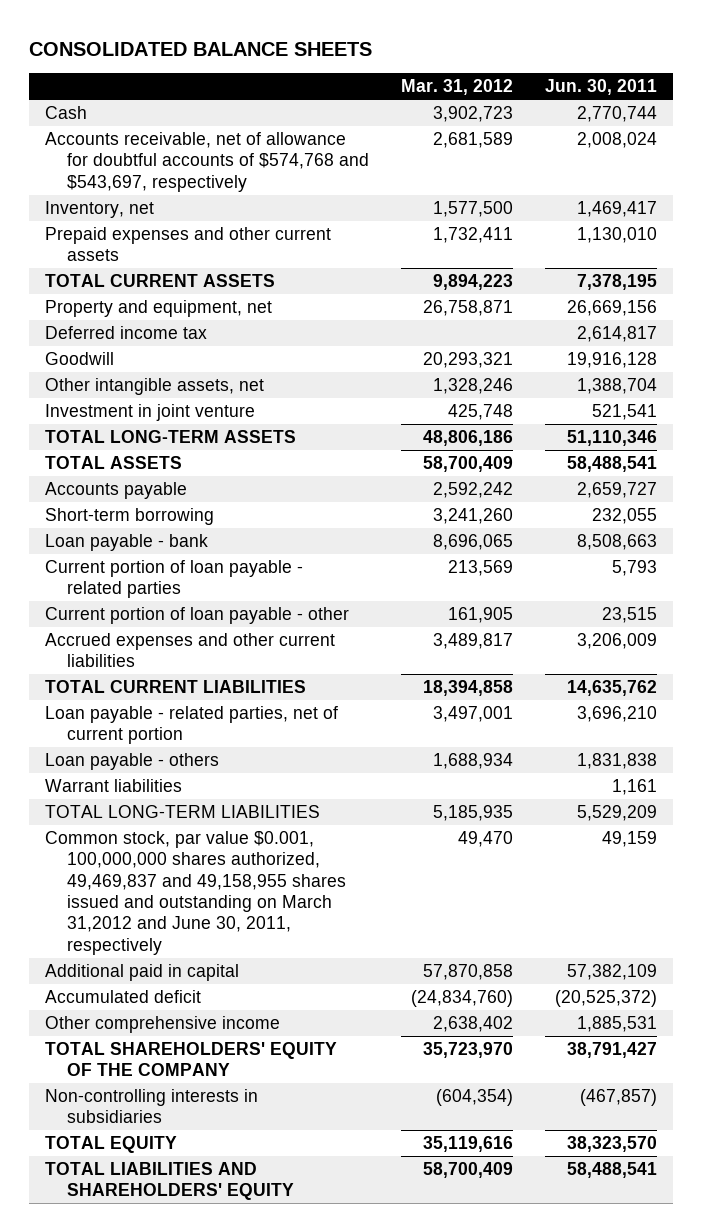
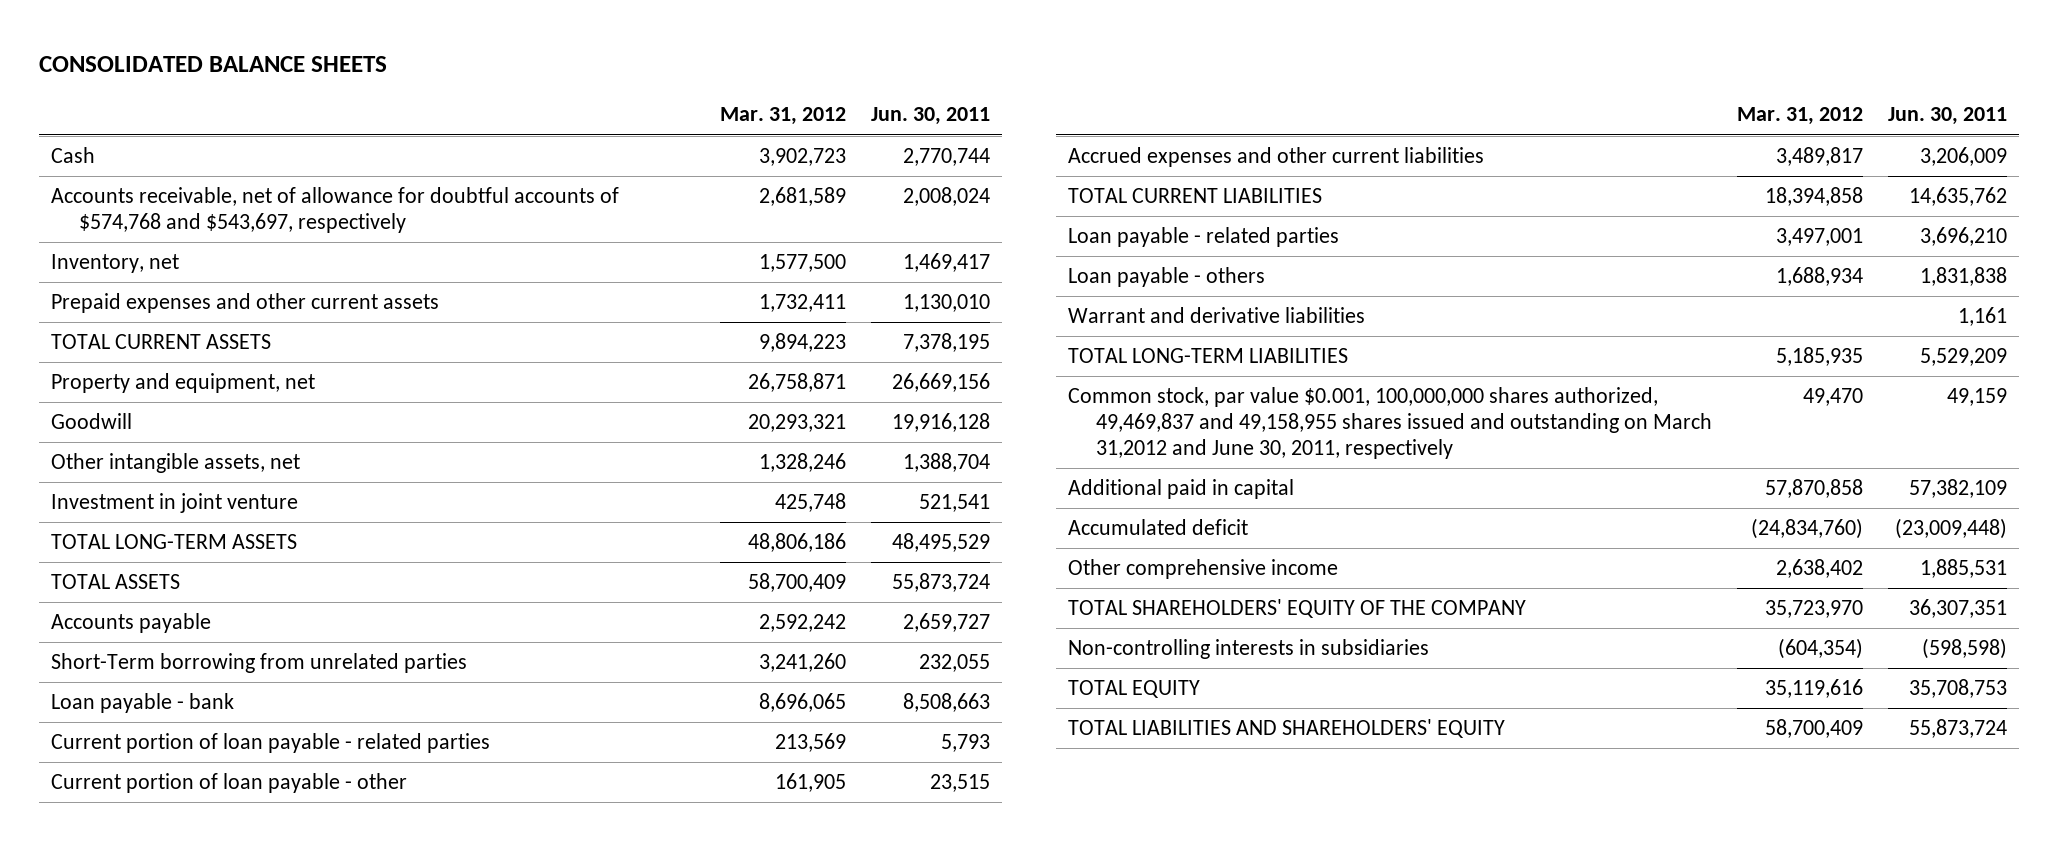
[44,325,207,339] Deferred income tax -> none
[566,429,657,446] 51,110,346 -> [891,533,990,553] 48,495,529
[566,455,657,472] 58,488,541 -> [891,573,990,593] 55,873,724
[44,507,214,525] Short-term borrowing -> [51,653,468,674] Short-Term borrowing from unrelated parties
[44,705,338,745] Loan payable - related parties, net of current portion -> [1068,227,1340,248] Loan payable - related parties
[44,778,182,792] Warrant liabilities -> [1068,307,1366,324] Warrant and derivative liabilities
[554,989,657,1007] (20,525,372) -> [1894,518,2007,540] (23,009,448)
[566,1041,657,1058] 38,791,427 -> [1908,599,2007,619] 36,307,351
[579,1088,657,1106] (467,857) -> [1921,638,2007,660] (598,598)
[566,1135,657,1152] 38,323,570 -> [1908,679,2007,699] 35,708,753
[566,1161,657,1178] 58,488,541 -> [1908,719,2007,739] 55,873,724

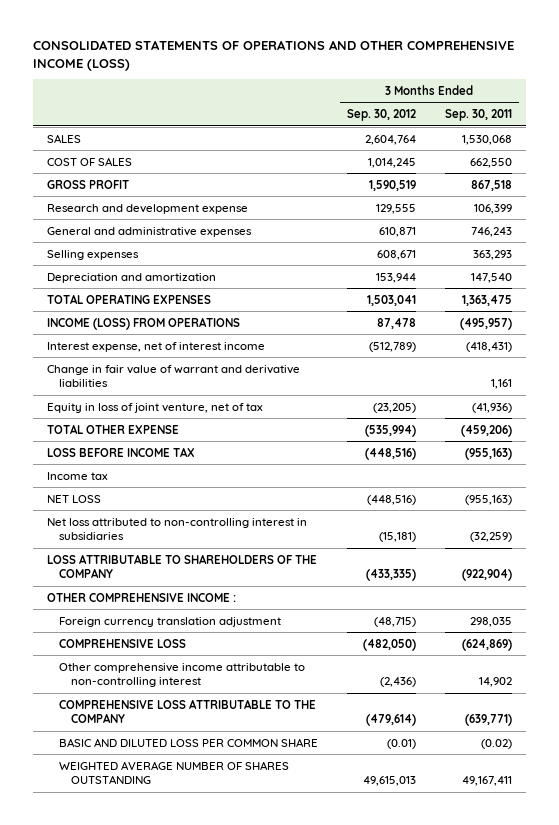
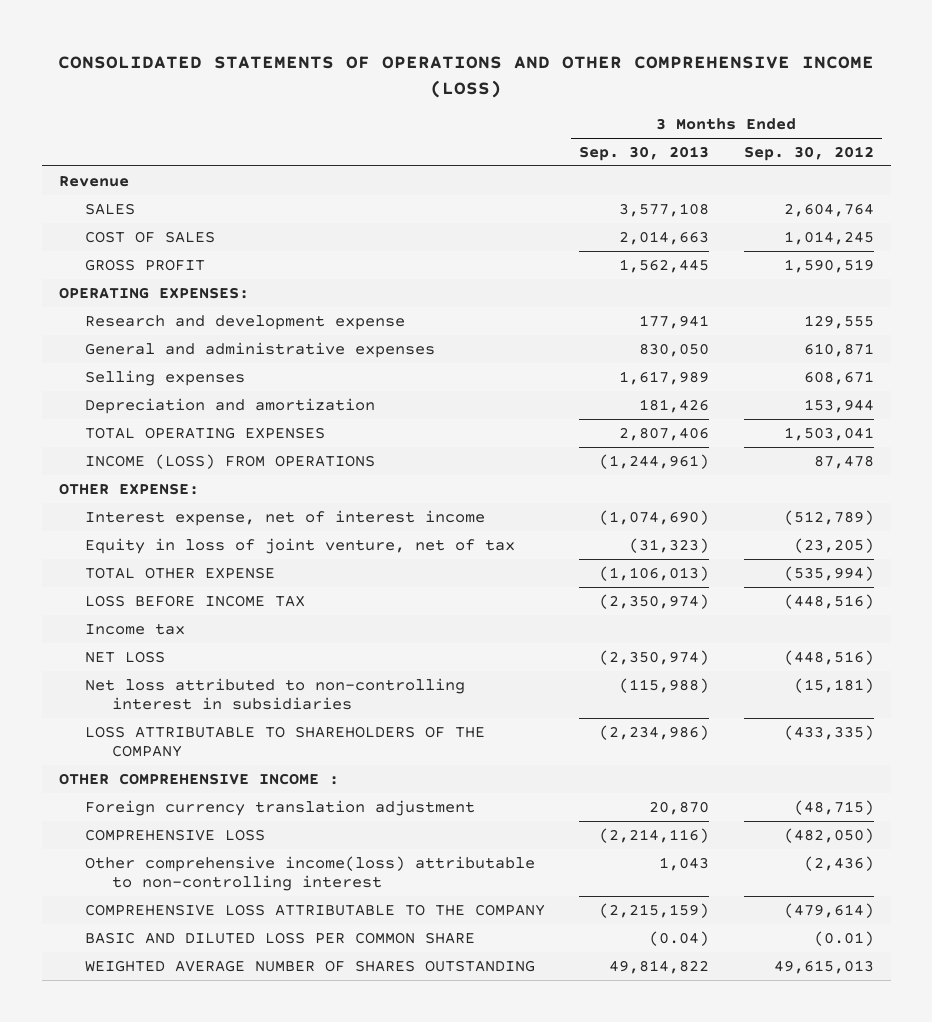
[444,109,512,122] Sep. 30, 2011 -> none
none -> [579,145,710,161] Sep. 30, 2013
none -> [58,175,129,187] Revenue
none -> [58,286,249,299] OPERATING EXPENSES:
none -> [58,482,199,495] OTHER EXPENSE:
[47,364,301,388] Change in fair value of warrant and derivative liabilities -> none
[59,662,306,688] Other comprehensive income attributable to non-controlling interest -> [85,855,536,892] Other comprehensive income(loss) attributable to non-controlling interest

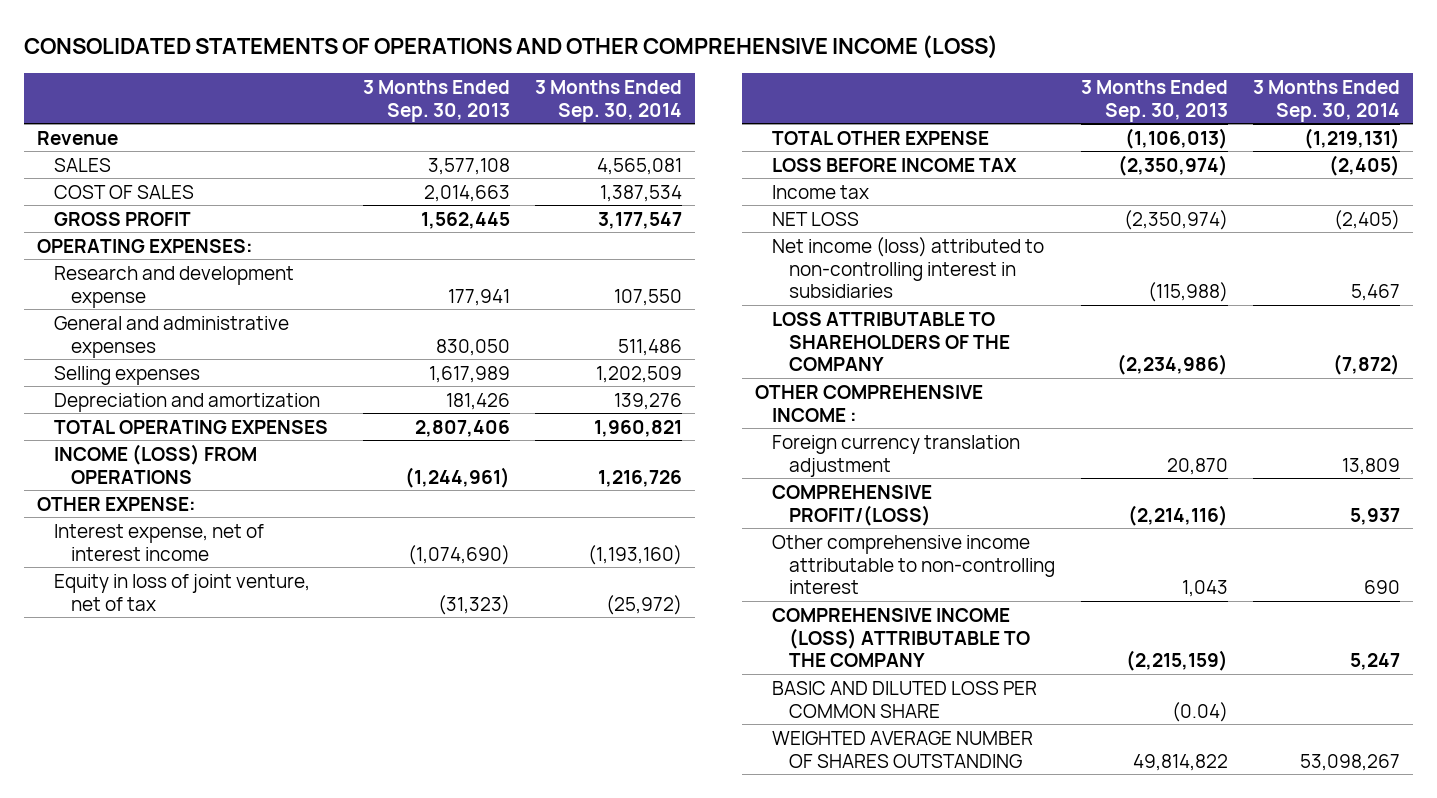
[743,145,874,161] Sep. 30, 2012 -> none
none -> [534,79,682,122] 3 Months Ended Sep. 30, 2014
[85,677,466,711] Net loss attributed to non-controlling interest in subsidiaries -> [772,236,1045,299] Net income (loss) attributed to non-controlling interest in subsidiaries
[85,828,266,841] COMPREHENSIVE LOSS -> [772,484,933,526] COMPREHENSIVE PROFIT/(LOSS)
[85,855,536,892] Other comprehensive income(loss) attributable to non-controlling interest -> [772,534,1056,595] Other comprehensive income attributable to non-controlling interest
[85,903,546,916] COMPREHENSIVE LOSS ATTRIBUTABLE TO THE COMPANY -> [772,607,1031,668] COMPREHENSIVE INCOME (LOSS) ATTRIBUTABLE TO THE COMPANY

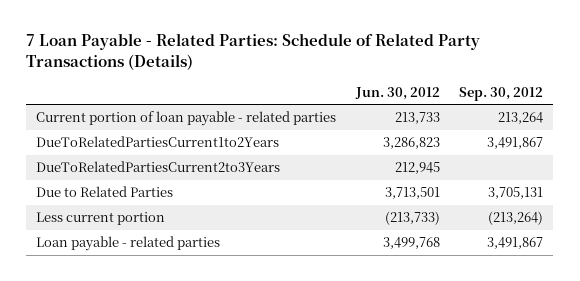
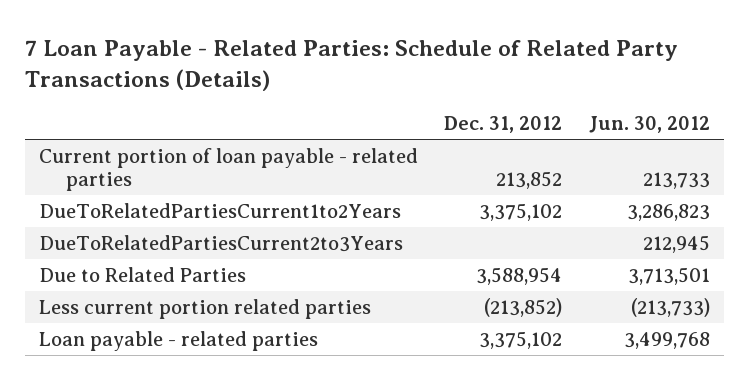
[459,86,544,101] Sep. 30, 2012 -> none
none -> [444,116,563,134] Dec. 31, 2012
[36,212,166,226] Less current portion -> [38,298,371,319] Less current portion related parties

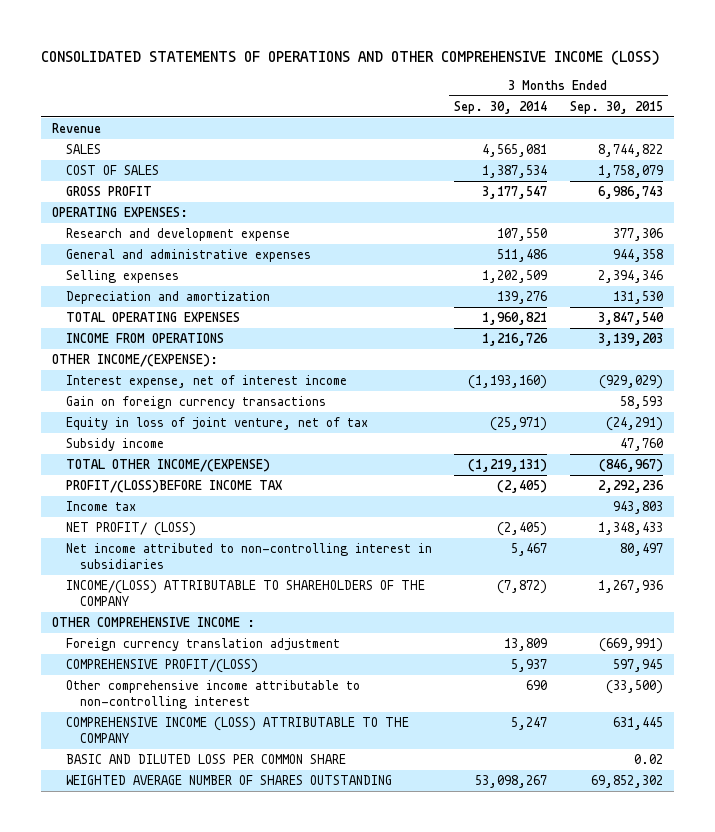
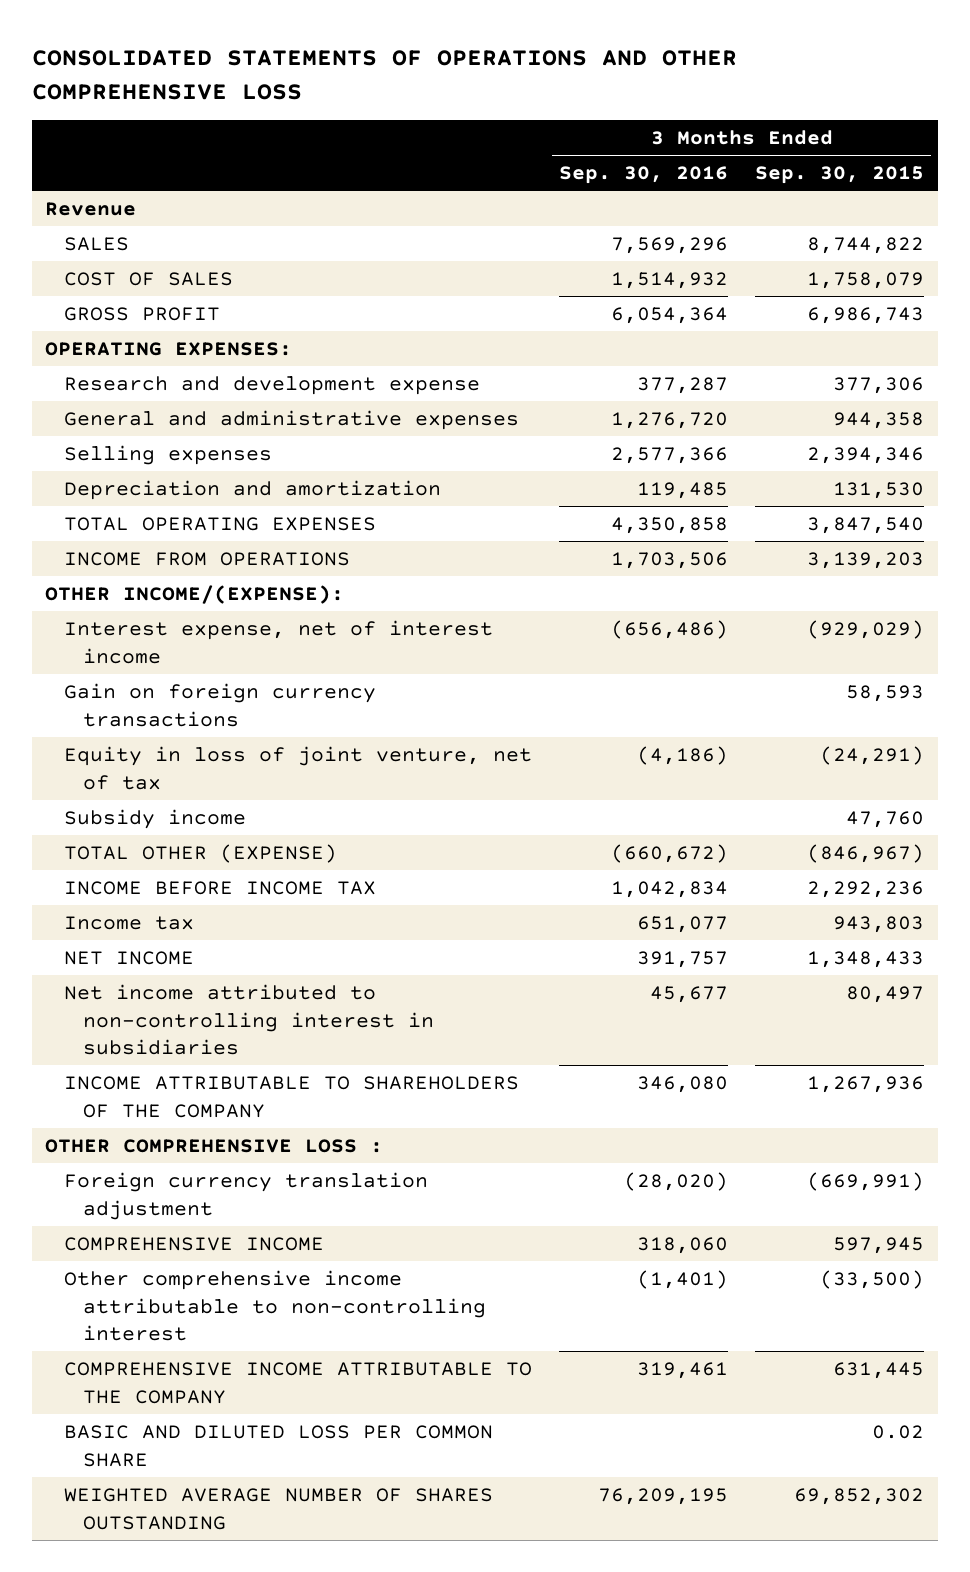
[41,49,661,65] CONSOLIDATED STATEMENTS OF OPERATIONS AND OTHER COMPREHENSIVE INCOME (LOSS) -> [31,50,737,100] CONSOLIDATED STATEMENTS OF OPERATIONS AND OTHER COMPREHENSIVE LOSS
[454,100,548,114] Sep. 30, 2014 -> none
none -> [559,165,729,184] Sep. 30, 2016
[66,459,271,473] TOTAL OTHER INCOME/(EXPENSE) -> [64,843,338,863] TOTAL OTHER (EXPENSE)
[66,480,284,494] PROFIT/(LOSS)BEFORE INCOME TAX -> [64,880,377,895] INCOME BEFORE INCOME TAX
[66,522,197,537] NET PROFIT/ (LOSS) -> [64,950,195,965] NET INCOME
[66,580,426,607] INCOME/(LOSS) ATTRIBUTABLE TO SHAREHOLDERS OF THE COMPANY -> [64,1075,520,1118] INCOME ATTRIBUTABLE TO SHAREHOLDERS OF THE COMPANY
[52,617,256,628] OTHER COMPREHENSIVE INCOME : -> [45,1138,384,1153] OTHER COMPREHENSIVE LOSS :
[66,659,259,674] COMPREHENSIVE PROFIT/(LOSS) -> [64,1236,325,1251] COMPREHENSIVE INCOME
[66,717,410,744] COMPREHENSIVE INCOME (LOSS) ATTRIBUTABLE TO THE COMPANY -> [64,1361,533,1404] COMPREHENSIVE INCOME ATTRIBUTABLE TO THE COMPANY

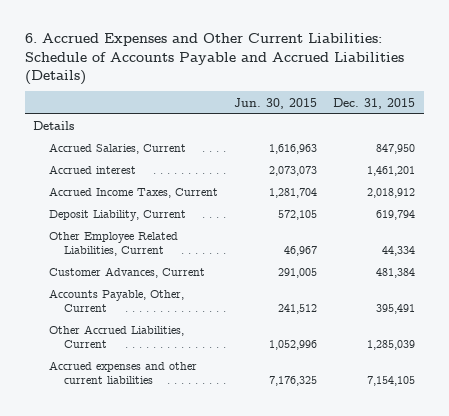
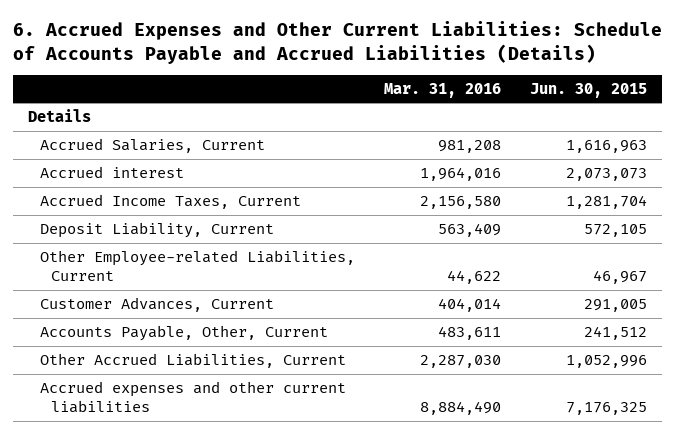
[333,97,416,109] Dec. 31, 2015 -> none
none -> [383,82,501,98] Mar. 31, 2016
[48,232,178,257] Other Employee Related Liabilities, Current -> [39,250,355,282] Other Employee-related Liabilities, Current

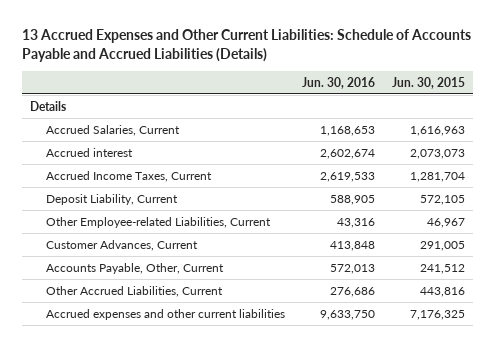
[13,21,663,64] 6. Accrued Expenses and Other Current Liabilities: Schedule of Accounts Payable and Accrued Liabilities (Details) -> [21,29,471,62] 13 Accrued Expenses and Other Current Liabilities: Schedule of Accounts Payable and Accrued Liabilities (Details)
[383,82,501,98] Mar. 31, 2016 -> none
none -> [301,76,375,89] Jun. 30, 2016
[566,355,648,369] 1,052,996 -> [419,286,465,297] 443,816

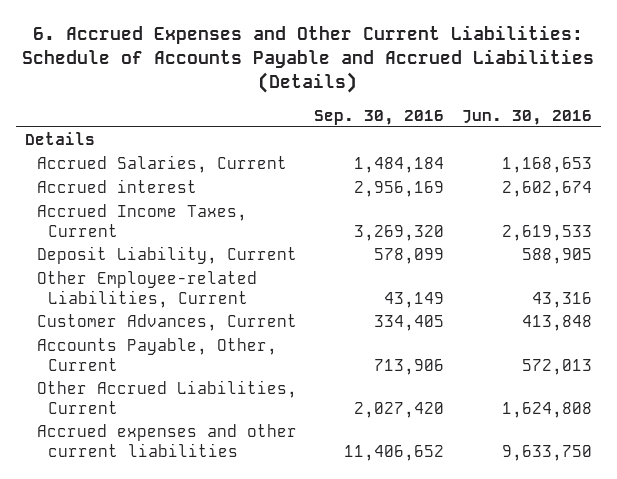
[21,29,471,62] 13 Accrued Expenses and Other Current Liabilities: Schedule of Accounts Payable and Accrued Liabilities (Details) -> [22,25,595,94] 6. Accrued Expenses and Other Current Liabilities: Schedule of Accounts Payable and Accrued Liabilities (Details)
[391,76,465,89] Jun. 30, 2015 -> none
none -> [314,109,445,125] Sep. 30, 2016
[329,286,375,297] 276,686 -> [501,401,592,418] 1,624,808

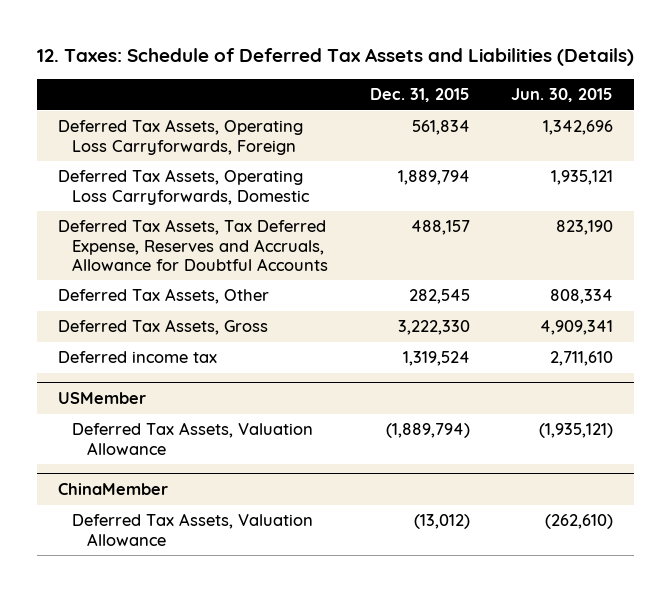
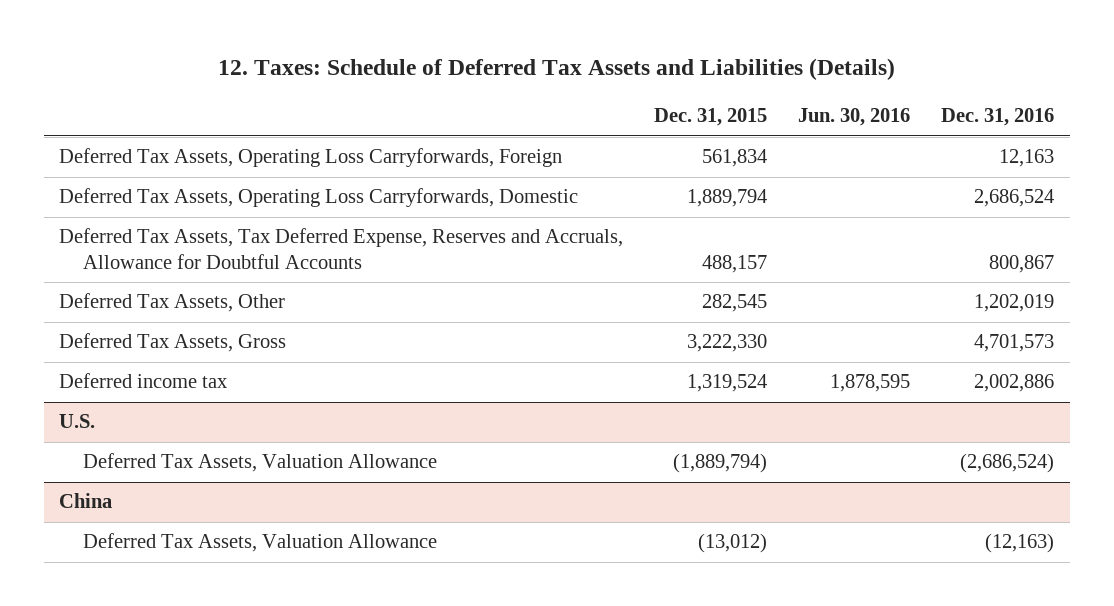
[511,88,614,103] Jun. 30, 2015 -> none
none -> [798,108,911,127] Jun. 30, 2016
none -> [941,108,1055,127] Dec. 31, 2016
[57,391,146,404] USMember -> [59,414,96,429] U.S.
[57,482,168,495] ChinaMember -> [59,493,113,509] China

